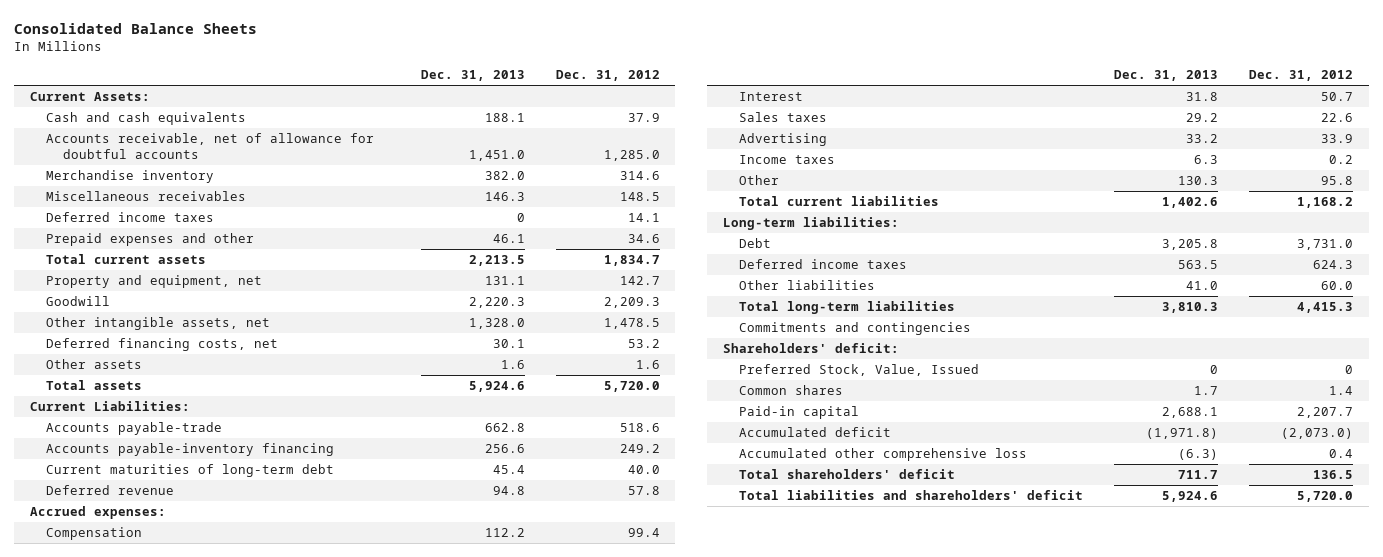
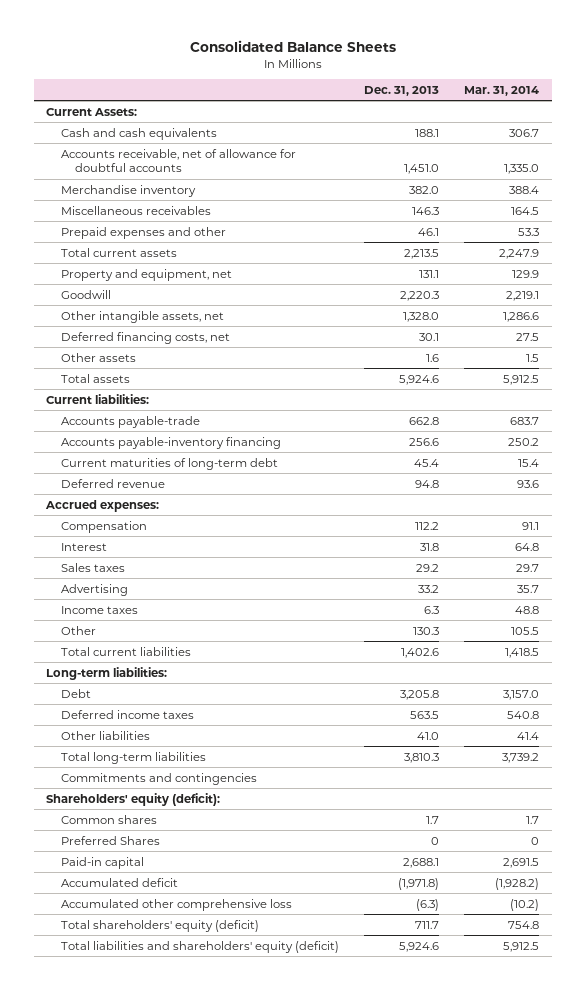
[555,69,660,81] Dec. 31, 2012 -> none
none -> [463,85,539,96] Mar. 31, 2014
[46,212,215,223] Deferred income taxes -> none
[29,401,190,412] Current Liabilities: -> [46,393,150,404] Current liabilities:
[739,364,980,377] Preferred Stock, Value, Issued -> none
[722,343,899,354] Shareholders' deficit: -> [46,792,221,806] Shareholders' equity (deficit):
none -> [60,835,160,845] Preferred Shares
[739,469,956,480] Total shareholders' deficit -> [60,919,259,932] Total shareholders' equity (deficit)
[739,490,1084,501] Total liabilities and shareholders' deficit -> [60,940,339,953] Total liabilities and shareholders' equity (deficit)

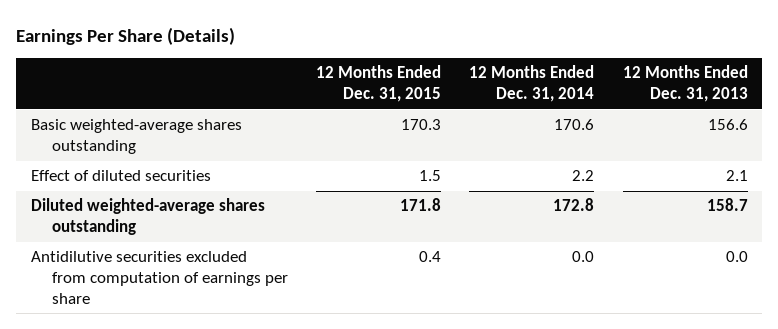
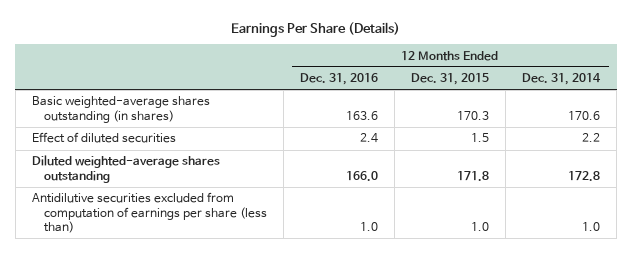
[622,65,748,102] 12 Months Ended Dec. 31, 2013 -> none
none -> [300,73,379,86] Dec. 31, 2016
[30,119,242,154] Basic weighted-average shares outstanding -> [31,96,210,123] Basic weighted-average shares outstanding (in shares)
[30,251,288,304] Antidilutive securities excluded from computation of earnings per share -> [31,192,268,234] Antidilutive securities excluded from computation of earnings per share (less than)
[418,251,441,263] 0.4 -> [471,222,490,232] 1.0
[572,251,595,263] 0.0 -> [582,222,601,232] 1.0

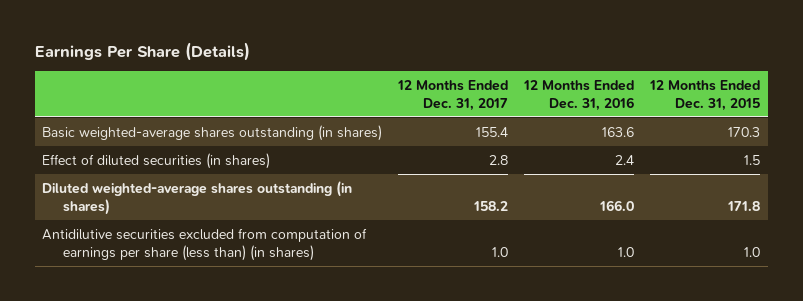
[522,73,602,86] Dec. 31, 2014 -> none
none -> [397,79,509,111] 12 Months Ended Dec. 31, 2017
[31,132,176,144] Effect of diluted securities -> [42,152,271,169] Effect of diluted securities (in shares)
[31,155,220,183] Diluted weighted-average shares outstanding -> [42,180,353,215] Diluted weighted-average shares outstanding (in shares)
[31,192,268,234] Antidilutive securities excluded from computation of earnings per share (less than) -> [42,227,368,261] Antidilutive securities excluded from computation of earnings per share (less than) (in shares)

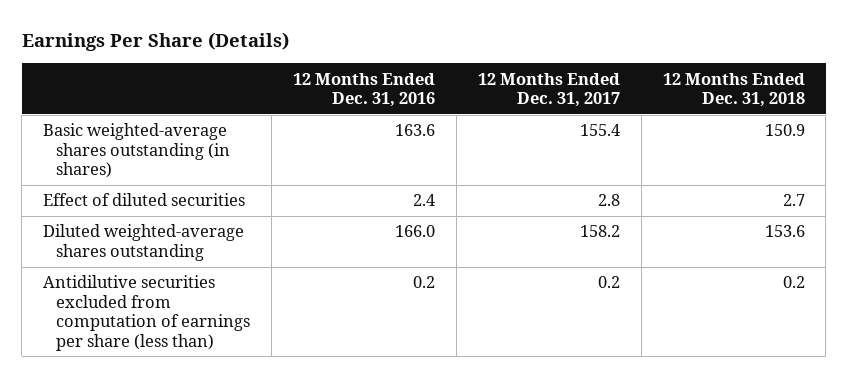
[649,79,761,111] 12 Months Ended Dec. 31, 2015 -> none
none -> [662,72,805,108] 12 Months Ended Dec. 31, 2018
[42,152,271,169] Effect of diluted securities (in shares) -> [43,193,246,207] Effect of diluted securities
[42,180,353,215] Diluted weighted-average shares outstanding (in shares) -> [43,224,245,261] Diluted weighted-average shares outstanding
[42,227,368,261] Antidilutive securities excluded from computation of earnings per share (less than) (in shares) -> [43,275,251,351] Antidilutive securities excluded from computation of earnings per share (less than)
[492,246,509,257] 1.0 -> [597,276,620,289] 0.2
[618,246,635,257] 1.0 -> [412,276,435,289] 0.2

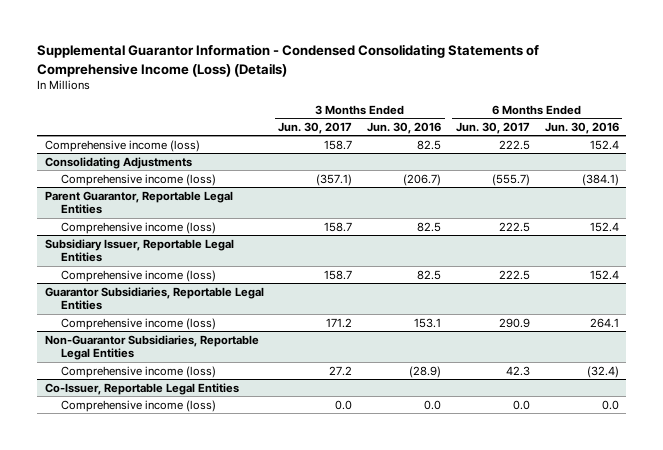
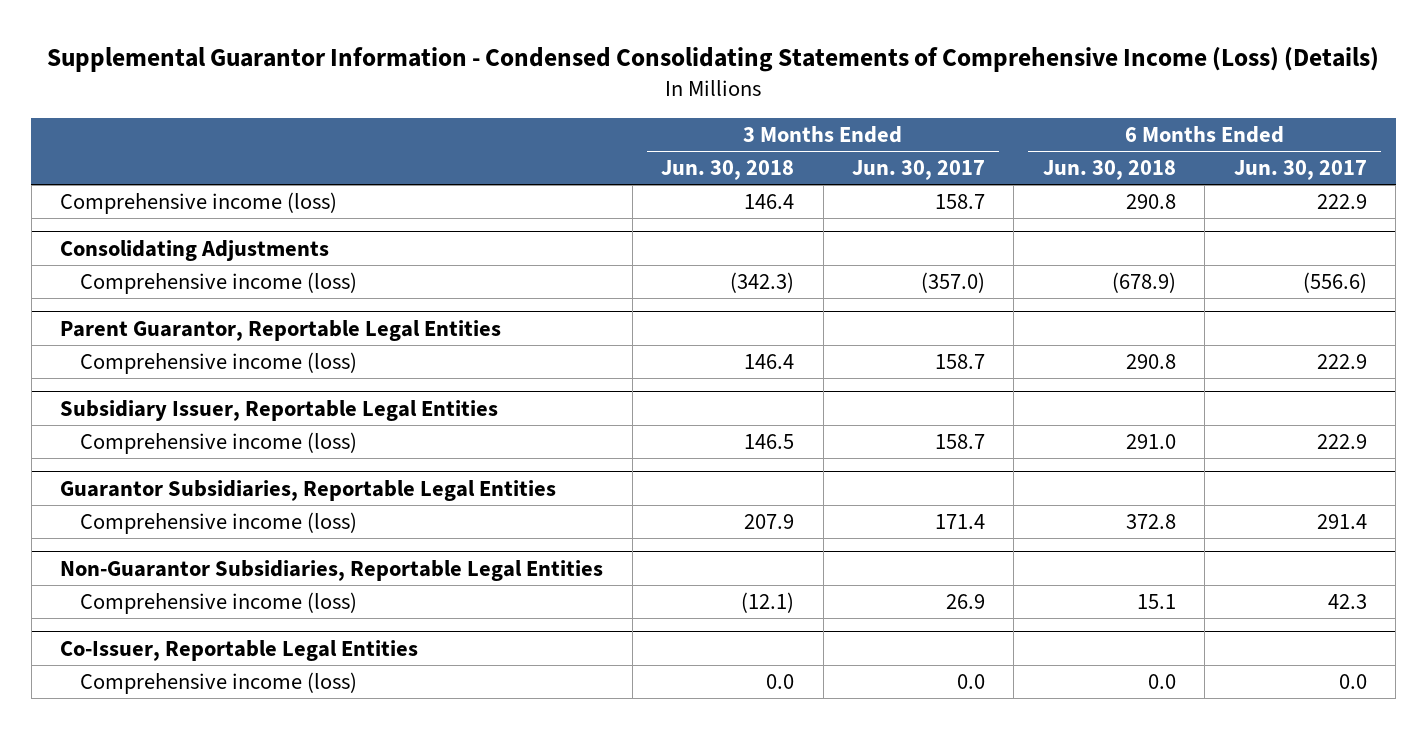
[367,122,442,135] Jun. 30, 2016 -> none
[544,122,619,135] Jun. 30, 2016 -> none
none -> [661,159,795,180] Jun. 30, 2018
none -> [1042,159,1176,180] Jun. 30, 2018
[498,139,530,150] 222.5 -> [1316,193,1367,209] 222.9
[316,173,353,186] (357.1) -> [920,271,985,293] (357.0)
[491,173,530,186] (555.7) -> [1302,271,1367,293] (556.6)
[498,221,530,232] 222.5 -> [1316,353,1367,369] 222.9
[498,269,530,280] 222.5 -> [1316,433,1367,449] 222.9
[326,317,353,328] 171.2 -> [934,513,985,529] 171.4
[498,317,530,328] 290.9 -> [1316,513,1367,529] 291.4
[329,365,353,376] 27.2 -> [945,593,985,609] 26.9

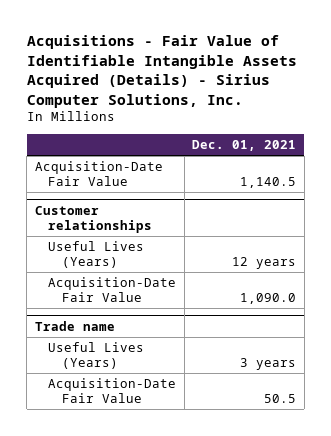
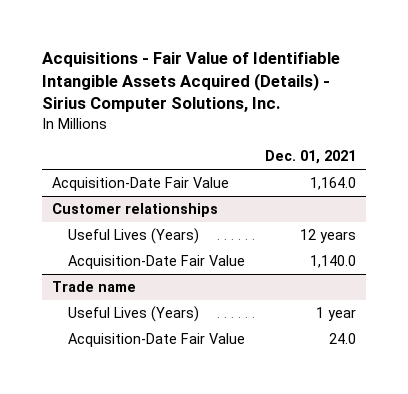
[240,177,297,189] 1,140.5 -> [309,177,356,191] 1,164.0
[240,293,297,305] 1,090.0 -> [309,255,356,269] 1,140.0
[240,358,297,371] 3 years -> [315,307,356,322] 1 year
[264,394,297,404] 50.5 -> [328,333,356,345] 24.0

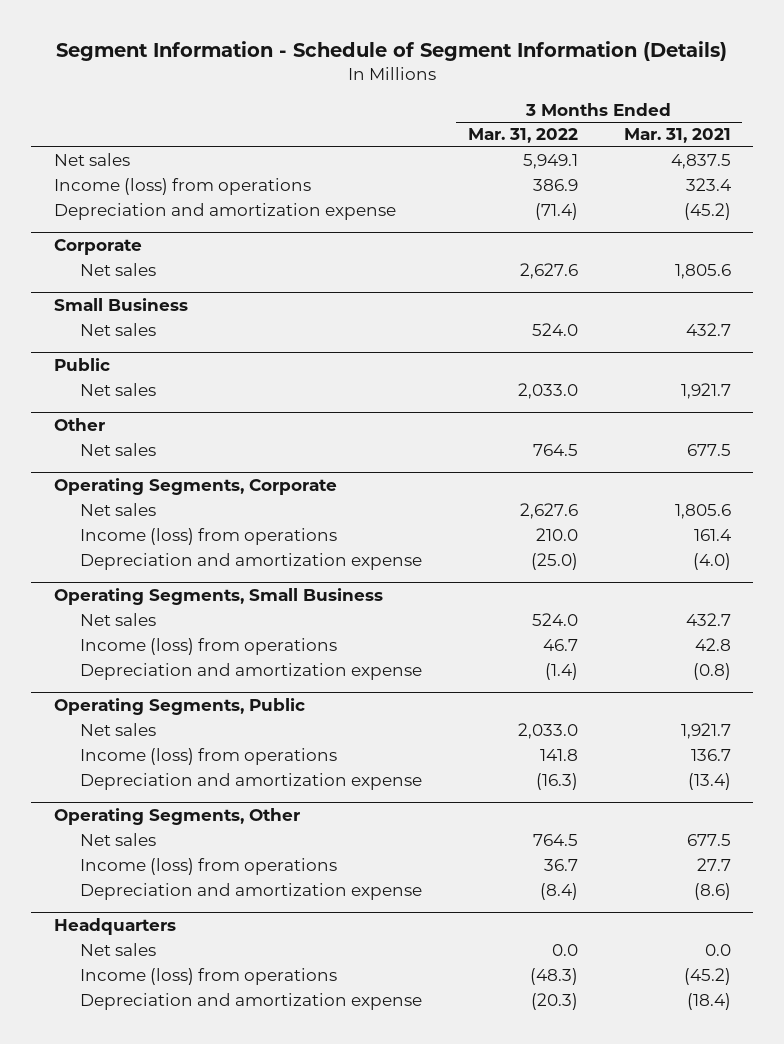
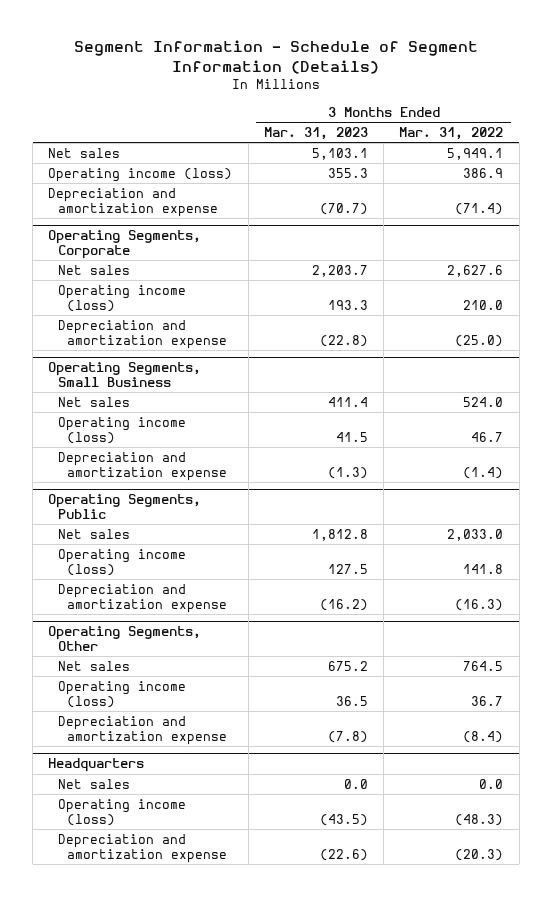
[623,128,731,144] Mar. 31, 2021 -> none
none -> [263,127,368,141] Mar. 31, 2023
[53,178,311,196] Income (loss) from operations -> [48,167,233,182] Operating income (loss)
[53,239,142,256] Corporate -> none
[80,263,157,277] Net sales -> none
[53,298,188,312] Small Business -> none
[80,323,157,337] Net sales -> none
[53,358,110,372] Public -> none
[80,383,157,397] Net sales -> none
[53,418,105,432] Other -> none
[80,443,157,457] Net sales -> none
[80,528,338,546] Income (loss) from operations -> [57,284,186,312] Operating income (loss)
[80,638,338,656] Income (loss) from operations -> [57,416,186,444] Operating income (loss)
[80,748,338,766] Income (loss) from operations -> [57,548,186,576] Operating income (loss)
[80,858,338,876] Income (loss) from operations -> [57,680,186,708] Operating income (loss)
[80,968,338,986] Income (loss) from operations -> [57,798,186,826] Operating income (loss)

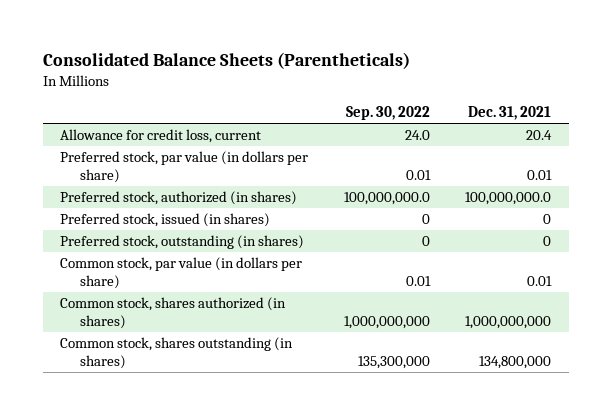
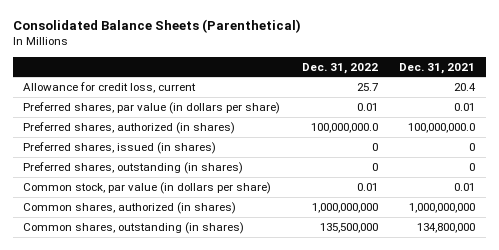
[42,51,410,69] Consolidated Balance Sheets (Parentheticals) -> [12,19,301,34] Consolidated Balance Sheets (Parenthetical)
[345,106,430,121] Sep. 30, 2022 -> none
none -> [301,62,378,74] Dec. 31, 2022
[60,151,309,183] Preferred stock, par value (in dollars per share) -> [23,101,281,114] Preferred shares, par value (in dollars per share)
[60,191,298,206] Preferred stock, authorized (in shares) -> [23,121,236,134] Preferred shares, authorized (in shares)
[60,213,271,228] Preferred stock, issued (in shares) -> [23,141,217,154] Preferred shares, issued (in shares)
[60,235,305,250] Preferred stock, outstanding (in shares) -> [23,161,244,174] Preferred shares, outstanding (in shares)
[60,297,287,329] Common stock, shares authorized (in shares) -> [23,201,237,214] Common shares, authorized (in shares)
[60,337,294,369] Common stock, shares outstanding (in shares) -> [23,221,245,234] Common shares, outstanding (in shares)

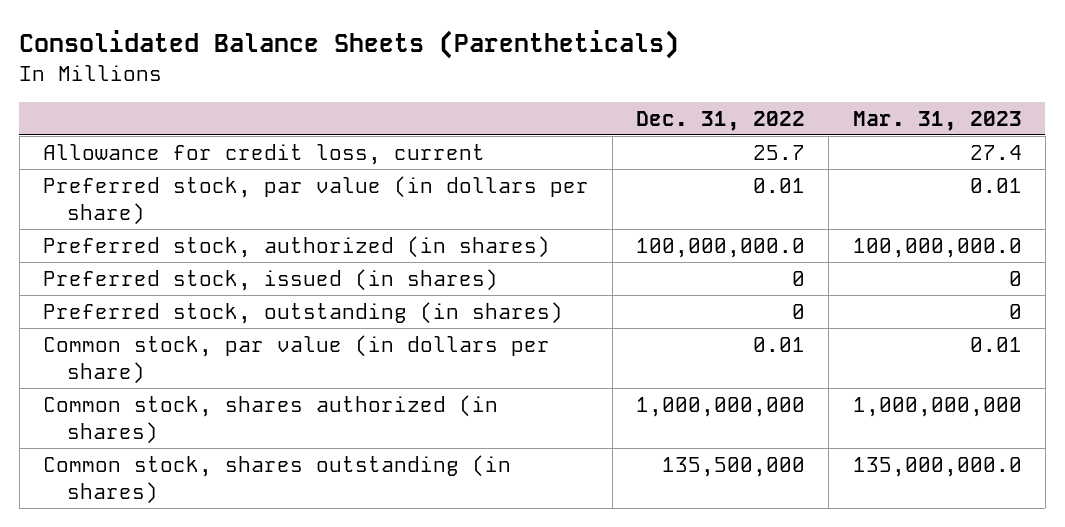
[12,19,301,34] Consolidated Balance Sheets (Parenthetical) -> [19,30,680,60] Consolidated Balance Sheets (Parentheticals)
[399,62,476,74] Dec. 31, 2021 -> none
none -> [852,110,1022,131] Mar. 31, 2023
[23,101,281,114] Preferred shares, par value (in dollars per share) -> [43,175,590,225] Preferred stock, par value (in dollars per share)
[23,121,236,134] Preferred shares, authorized (in shares) -> [43,235,551,258] Preferred stock, authorized (in shares)
[23,141,217,154] Preferred shares, issued (in shares) -> [43,268,499,291] Preferred stock, issued (in shares)
[23,161,244,174] Preferred shares, outstanding (in shares) -> [43,301,564,324] Preferred stock, outstanding (in shares)
[23,201,237,214] Common shares, authorized (in shares) -> [43,394,499,444] Common stock, shares authorized (in shares)
[23,221,245,234] Common shares, outstanding (in shares) -> [43,454,512,504] Common stock, shares outstanding (in shares)

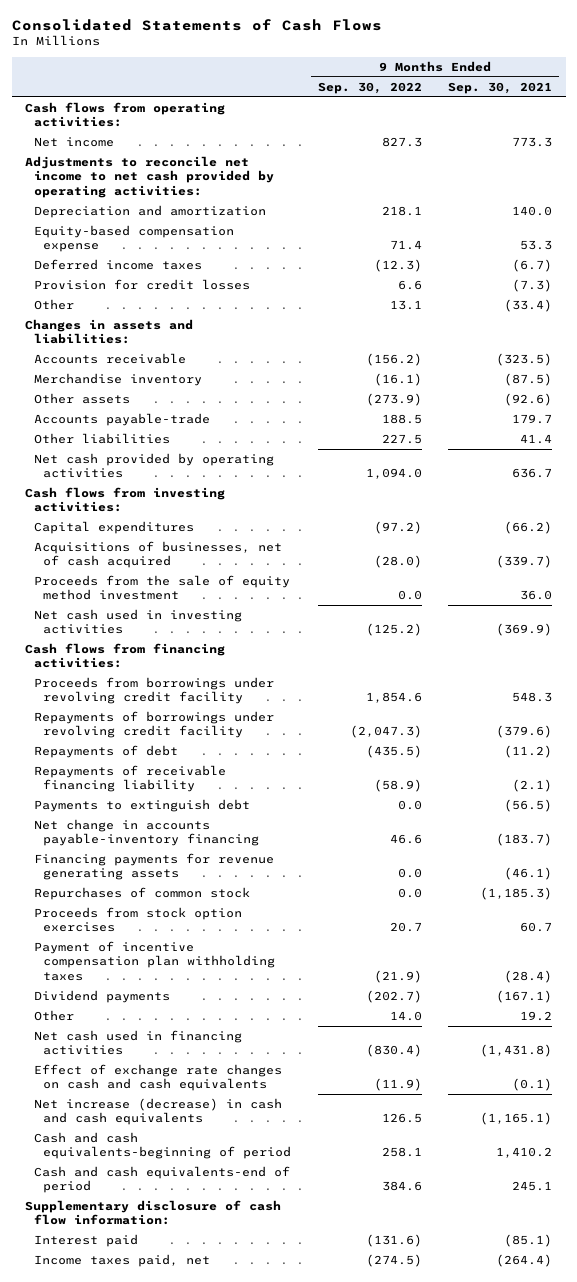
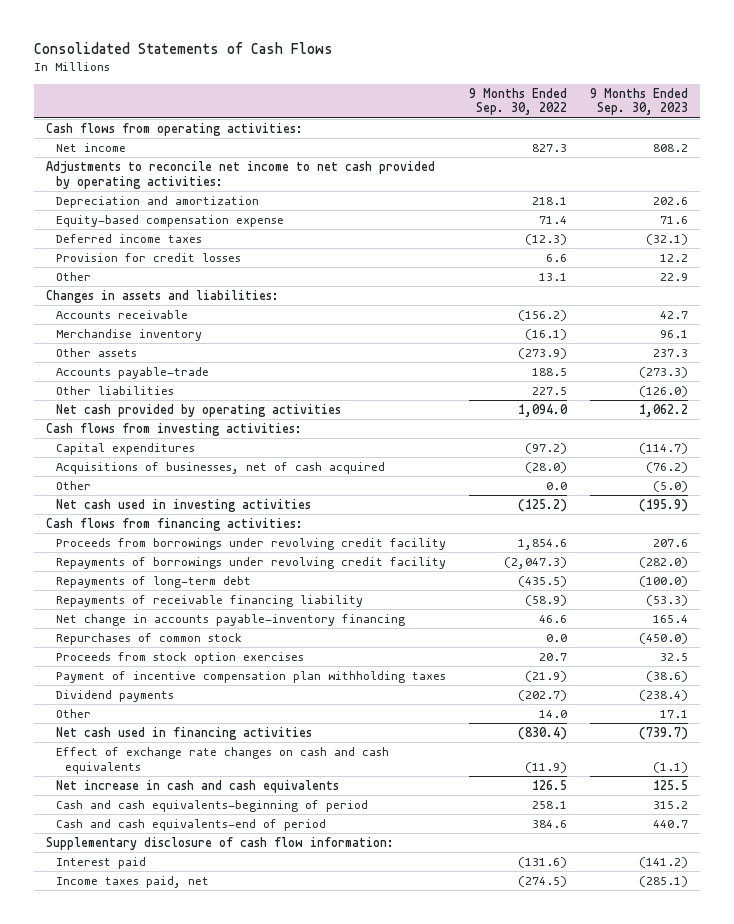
[448,81,553,94] Sep. 30, 2021 -> none
none -> [590,87,689,116] 9 Months Ended Sep. 30, 2023
[33,574,290,601] Proceeds from the sale of equity method investment -> none
none -> [55,480,91,490] Other
[33,744,178,758] Repayments of debt -> [55,575,251,588] Repayments of long-term debt
[33,798,250,812] Payments to extinguish debt -> none
[33,852,274,881] Financing payments for revenue generating assets -> none
[33,1097,282,1126] Net increase (decrease) in cash and cash equivalents -> [55,779,339,793] Net increase in cash and cash equivalents

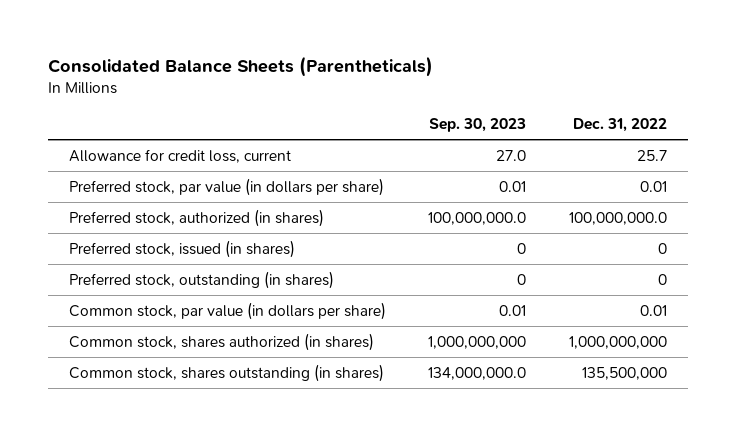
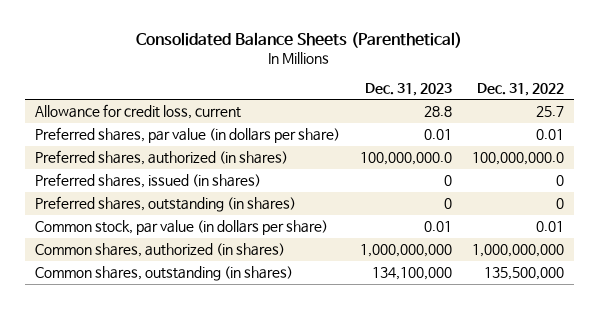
[47,56,433,78] Consolidated Balance Sheets (Parentheticals) -> [136,32,463,49] Consolidated Balance Sheets (Parenthetical)
[429,118,527,133] Sep. 30, 2023 -> none
none -> [364,82,452,96] Dec. 31, 2023
[69,177,385,196] Preferred stock, par value (in dollars per share) -> [34,127,340,144] Preferred shares, par value (in dollars per share)
[69,208,325,227] Preferred stock, authorized (in shares) -> [34,150,288,166] Preferred shares, authorized (in shares)
[69,239,296,258] Preferred stock, issued (in shares) -> [34,173,261,189] Preferred shares, issued (in shares)
[69,270,335,289] Preferred stock, outstanding (in shares) -> [34,196,296,213] Preferred shares, outstanding (in shares)
[69,332,375,351] Common stock, shares authorized (in shares) -> [34,243,285,258] Common shares, authorized (in shares)
[69,363,385,382] Common stock, shares outstanding (in shares) -> [34,266,293,282] Common shares, outstanding (in shares)

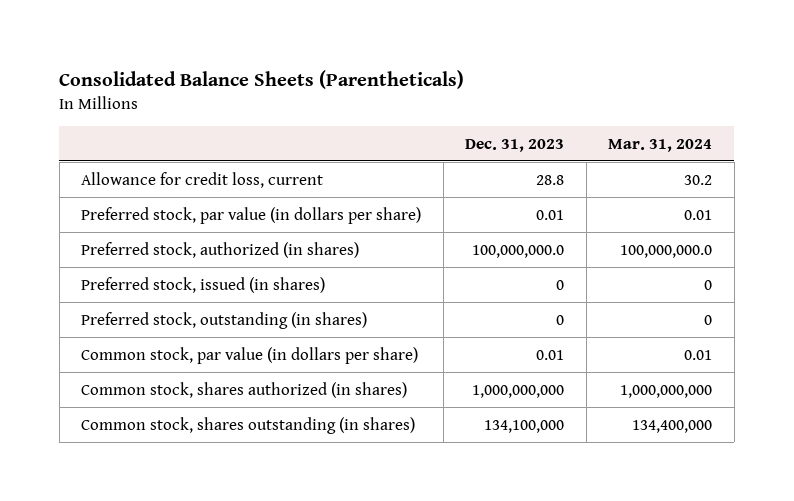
[136,32,463,49] Consolidated Balance Sheets (Parenthetical) -> [59,70,465,90] Consolidated Balance Sheets (Parentheticals)
[477,82,565,96] Dec. 31, 2022 -> none
none -> [608,138,713,152] Mar. 31, 2024
[34,127,340,144] Preferred shares, par value (in dollars per share) -> [81,206,422,224] Preferred stock, par value (in dollars per share)
[34,150,288,166] Preferred shares, authorized (in shares) -> [81,241,360,258] Preferred stock, authorized (in shares)
[34,173,261,189] Preferred shares, issued (in shares) -> [81,276,326,293] Preferred stock, issued (in shares)
[34,196,296,213] Preferred shares, outstanding (in shares) -> [81,311,368,329] Preferred stock, outstanding (in shares)
[34,243,285,258] Common shares, authorized (in shares) -> [81,381,408,398] Common stock, shares authorized (in shares)
[34,266,293,282] Common shares, outstanding (in shares) -> [81,416,416,434] Common stock, shares outstanding (in shares)

